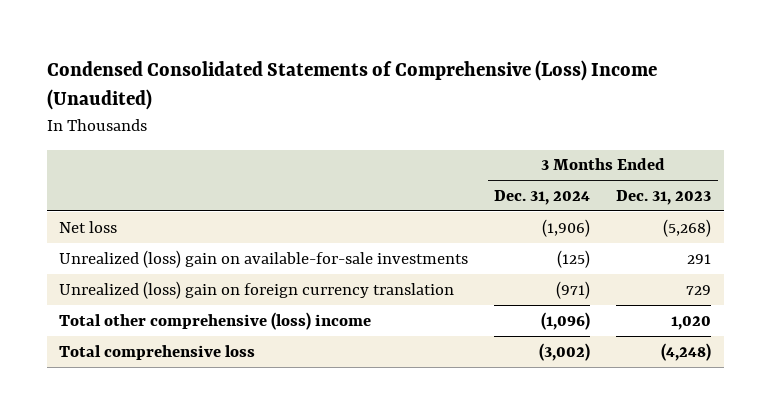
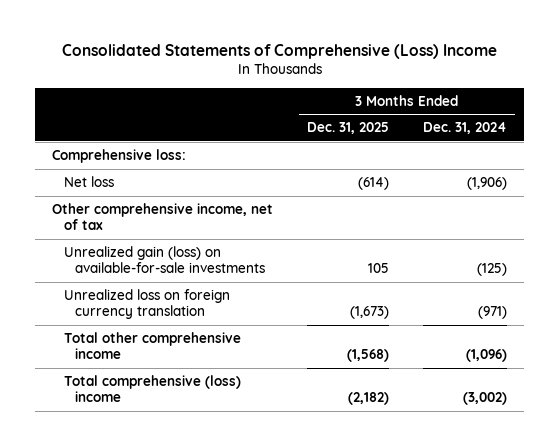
[46,59,657,111] Condensed Consolidated Statements of Comprehensive (Loss) Income (Unaudited) -> [61,44,497,60] Consolidated Statements of Comprehensive (Loss) Income
[616,190,712,206] Dec. 31, 2023 -> none
none -> [307,122,390,135] Dec. 31, 2025
none -> [52,149,187,164] Comprehensive loss:
none -> [52,203,274,231] Other comprehensive income, net of tax
[59,249,469,268] Unrealized (loss) gain on available-for-sale investments -> [63,246,265,274] Unrealized gain (loss) on available-for-sale investments
[59,280,455,299] Unrealized (loss) gain on foreign currency translation -> [63,289,230,320] Unrealized loss on foreign currency translation
[59,311,372,330] Total other comprehensive (loss) income -> [63,332,241,360] Total other comprehensive income
[59,344,256,360] Total comprehensive loss -> [63,375,241,403] Total comprehensive (loss) income

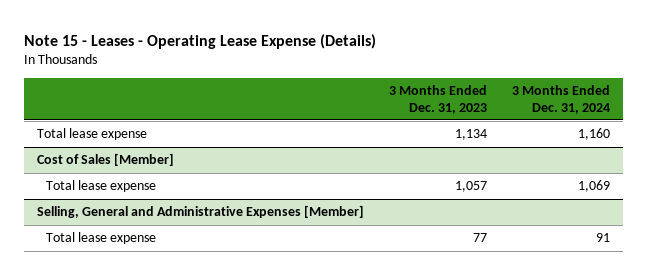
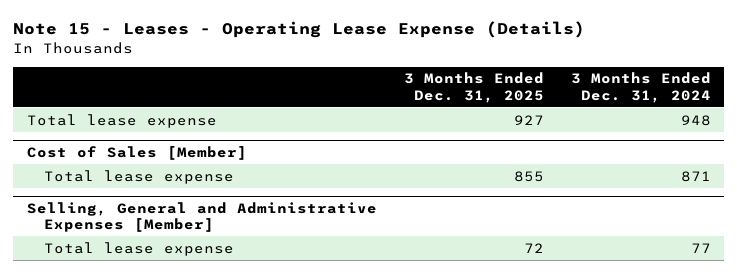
[388,85,487,114] 3 Months Ended Dec. 31, 2023 -> none
none -> [403,72,544,103] 3 Months Ended Dec. 31, 2025
[578,128,611,141] 1,160 -> [680,114,711,126] 948
[578,180,611,193] 1,069 -> [680,170,711,182] 871
[596,233,611,243] 91 -> [690,242,711,253] 77

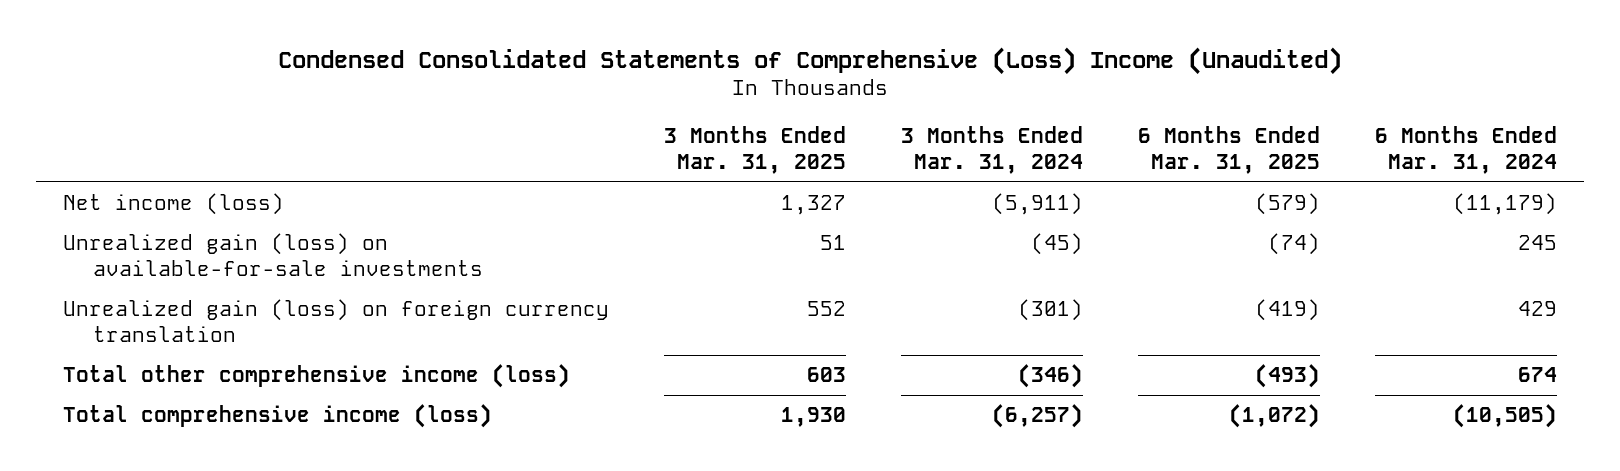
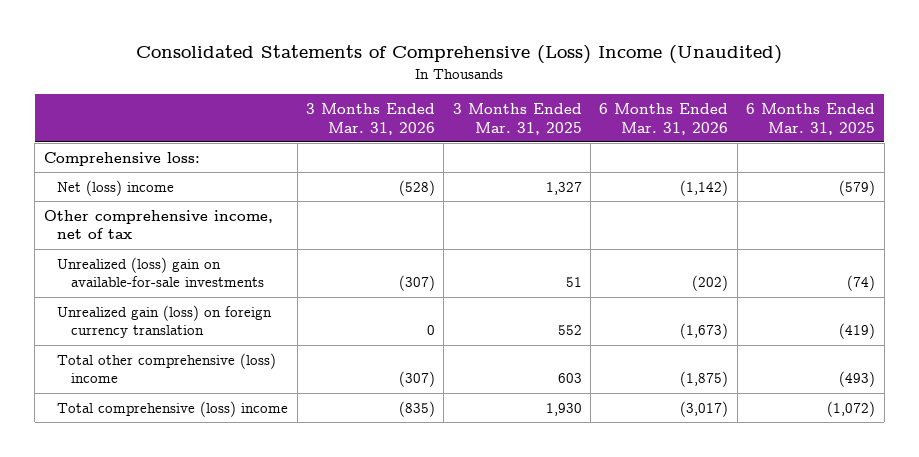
[278,46,1343,75] Condensed Consolidated Statements of Comprehensive (Loss) Income (Unaudited) -> [136,45,783,65] Consolidated Statements of Comprehensive (Loss) Income (Unaudited)
[901,125,1084,174] 3 Months Ended Mar. 31, 2024 -> none
[1374,125,1557,174] 6 Months Ended Mar. 31, 2024 -> none
none -> [305,102,435,135] 3 Months Ended Mar. 31, 2026
none -> [599,102,729,135] 6 Months Ended Mar. 31, 2026
none -> [43,151,200,166] Comprehensive loss:
[63,192,285,215] Net income (loss) -> [57,179,175,196] Net (loss) income
none -> [43,209,273,240] Other comprehensive income, net of tax
[63,232,484,277] Unrealized gain (loss) on available-for-sale investments -> [57,256,264,288] Unrealized (loss) gain on available-for-sale investments
[63,363,571,388] Total other comprehensive income (loss) -> [57,352,277,384] Total other comprehensive (loss) income
[63,403,493,428] Total comprehensive income (loss) -> [57,400,289,417] Total comprehensive (loss) income

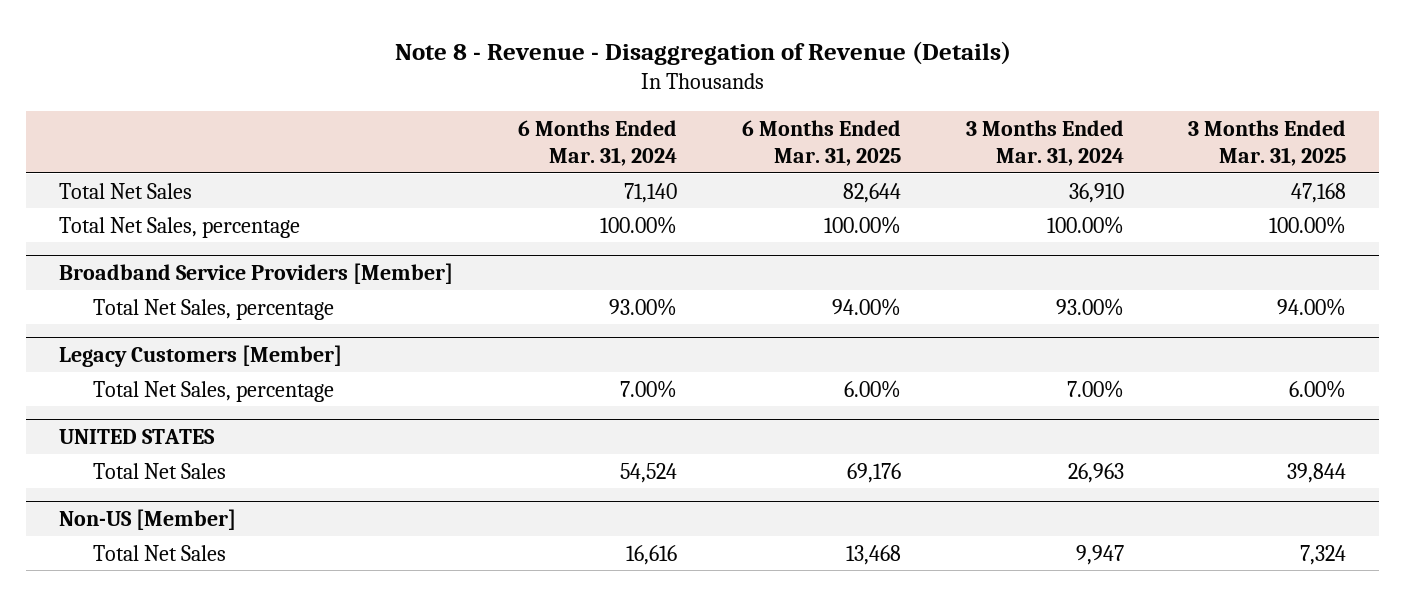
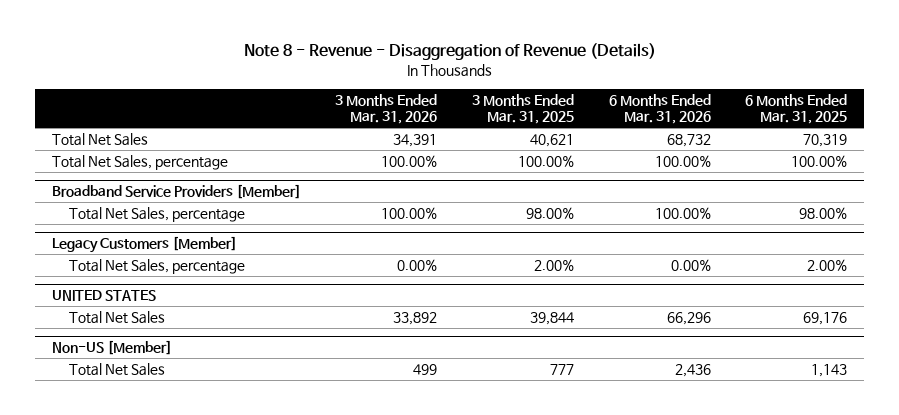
[517,119,677,167] 6 Months Ended Mar. 31, 2024 -> none
[965,119,1124,167] 3 Months Ended Mar. 31, 2024 -> none
none -> [335,93,438,125] 3 Months Ended Mar. 31, 2026
none -> [608,93,711,125] 6 Months Ended Mar. 31, 2026
[842,182,901,203] 82,644 -> [803,134,848,148] 70,319
[1291,182,1347,203] 47,168 -> [530,134,575,148] 40,621
[831,297,901,316] 94.00% -> [799,207,848,220] 98.00%
[1277,297,1347,316] 94.00% -> [526,207,575,220] 98.00%
[843,379,901,398] 6.00% -> [807,259,848,272] 2.00%
[1289,379,1347,398] 6.00% -> [534,259,575,272] 2.00%
[845,544,901,565] 13,468 -> [811,364,848,378] 1,143
[1300,544,1347,565] 7,324 -> [550,364,575,376] 777

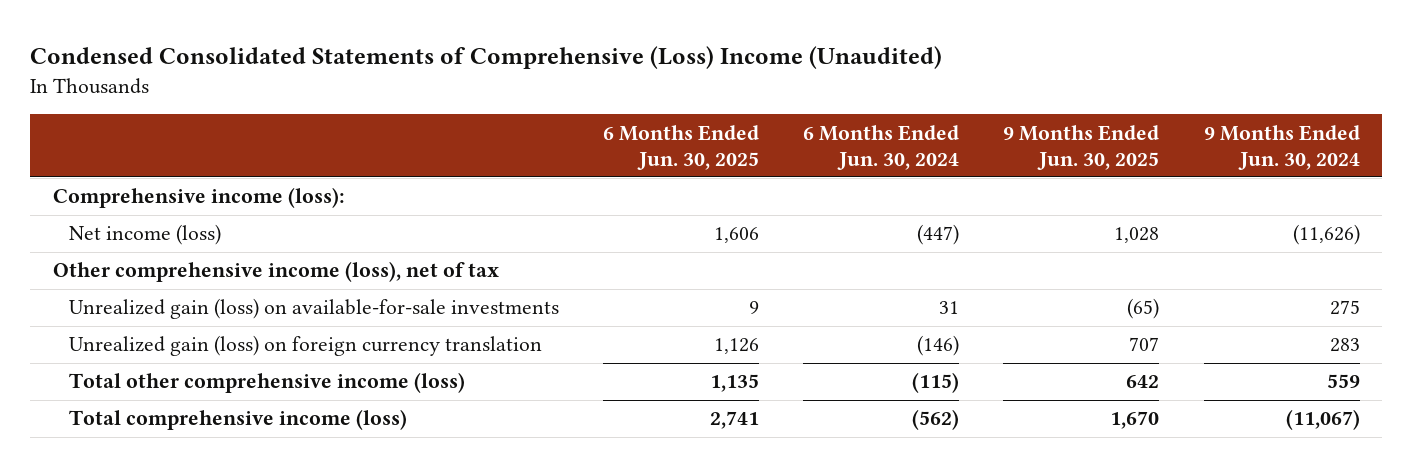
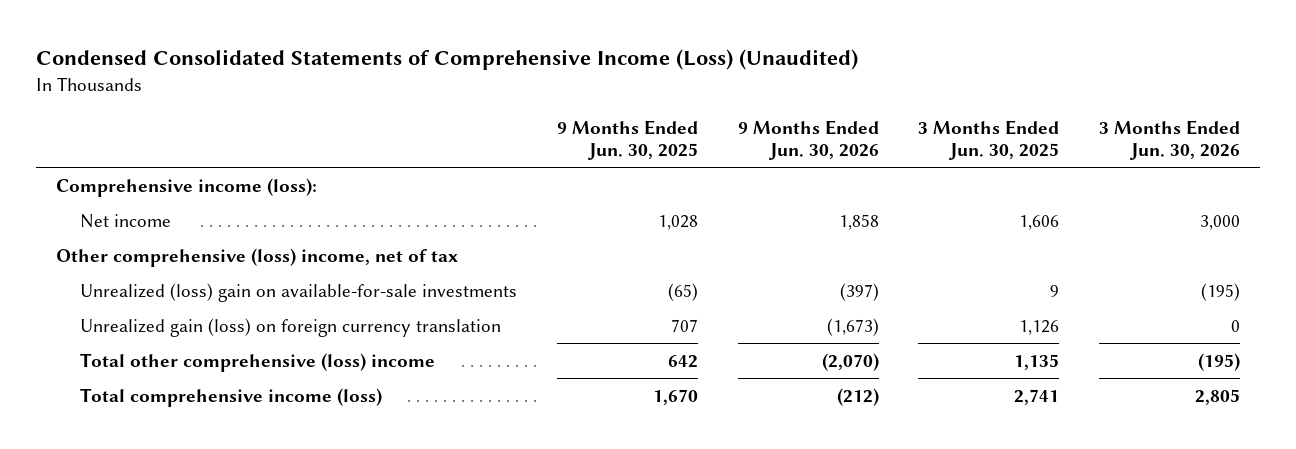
[30,45,943,69] Condensed Consolidated Statements of Comprehensive (Loss) Income (Unaudited) -> [35,49,858,71] Condensed Consolidated Statements of Comprehensive Income (Loss) (Unaudited)
[602,124,759,170] 6 Months Ended Jun. 30, 2025 -> none
[803,124,960,170] 6 Months Ended Jun. 30, 2024 -> none
[1203,124,1360,170] 9 Months Ended Jun. 30, 2024 -> none
none -> [737,119,879,161] 9 Months Ended Jun. 30, 2026
none -> [918,119,1060,161] 3 Months Ended Jun. 30, 2025
none -> [1099,119,1241,161] 3 Months Ended Jun. 30, 2026
[68,224,221,246] Net income (loss) -> [80,213,172,228] Net income
[52,261,499,283] Other comprehensive income (loss), net of tax -> [55,247,458,267] Other comprehensive (loss) income, net of tax
[68,298,559,320] Unrealized gain (loss) on available-for-sale investments -> [80,282,518,302] Unrealized (loss) gain on available-for-sale investments
[68,372,465,394] Total other comprehensive income (loss) -> [80,352,436,372] Total other comprehensive (loss) income

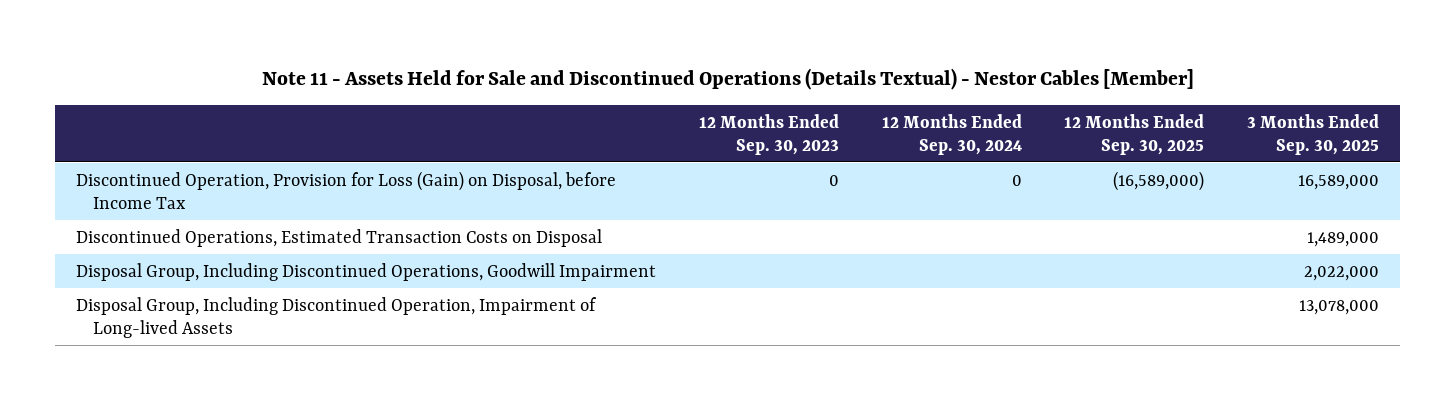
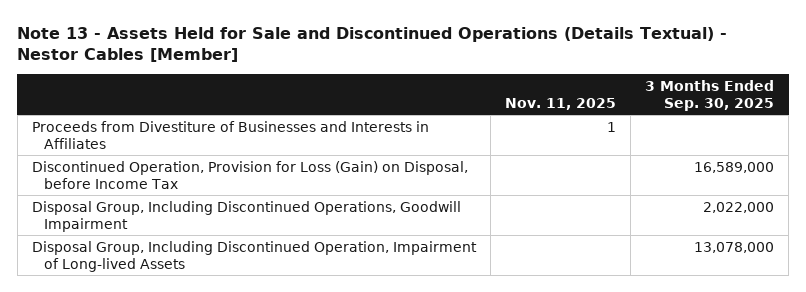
[261,68,1194,91] Note 11 - Assets Held for Sale and Discontinued Operations (Details Textual) - Nestor Cables [Member] -> [17,26,728,63] Note 13 - Assets Held for Sale and Discontinued Operations (Details Textual) - Nestor Cables [Member]
[698,113,839,155] 12 Months Ended Sep. 30, 2023 -> none
[881,113,1022,155] 12 Months Ended Sep. 30, 2024 -> none
[1064,113,1205,155] 12 Months Ended Sep. 30, 2025 -> none
none -> [505,97,617,110] Nov. 11, 2025
none -> [31,120,429,149] Proceeds from Divestiture of Businesses and Interests in Affiliates
[76,228,603,247] Discontinued Operations, Estimated Transaction Costs on Disposal -> none

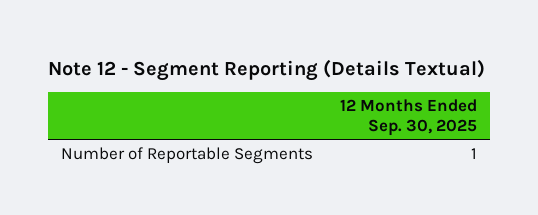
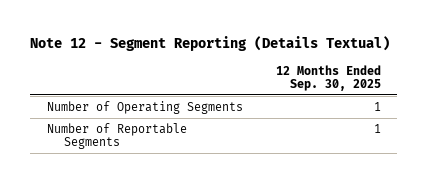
none -> [46,100,243,114] Number of Operating Segments

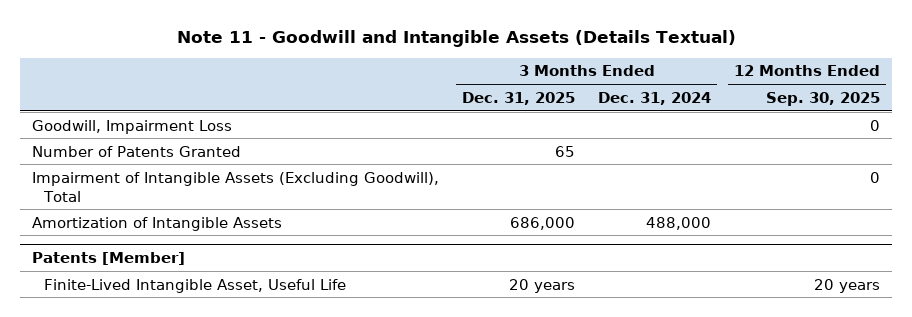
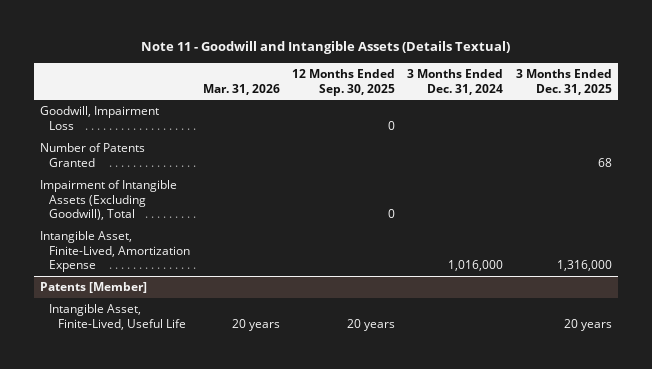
none -> [202,83,280,95] Mar. 31, 2026
[555,145,576,157] 65 -> [597,157,612,167] 68
[31,216,282,231] Amortization of Intangible Assets -> [39,231,191,273] Intangible Asset, Finite-Lived, Amortization Expense
[510,216,576,230] 686,000 -> [556,260,612,272] 1,316,000
[646,216,712,230] 488,000 -> [448,260,504,272] 1,016,000
[43,278,346,293] Finite-Lived Intangible Asset, Useful Life -> [49,304,187,330] Intangible Asset, Finite-Lived, Useful Life

